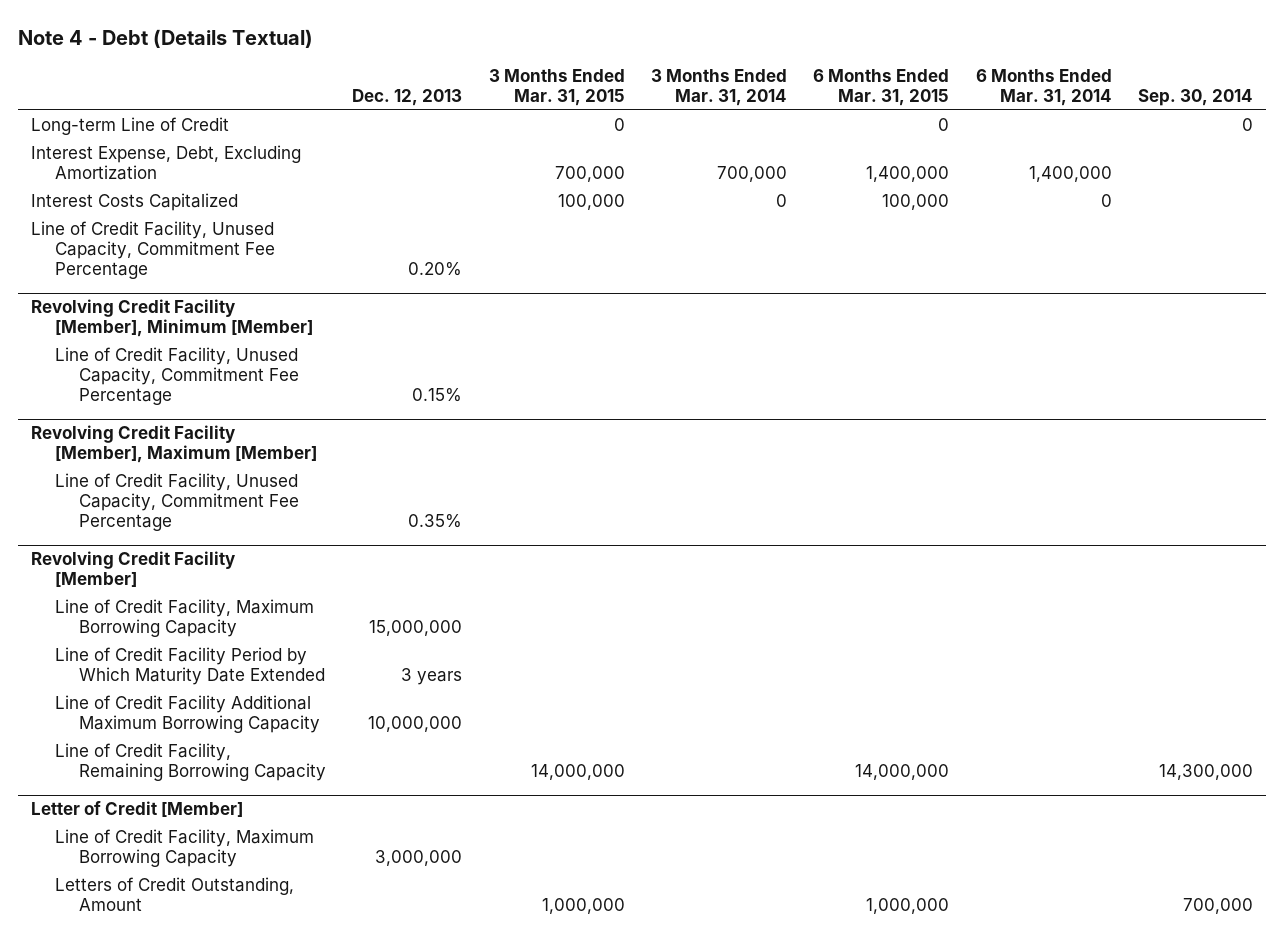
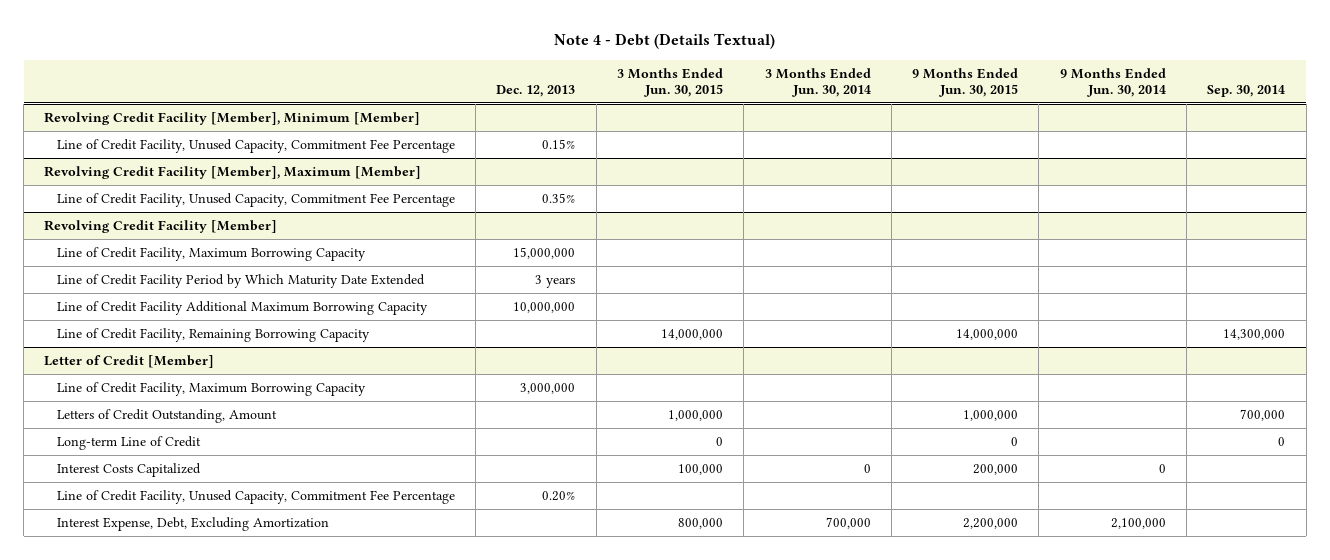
[488,68,625,107] 3 Months Ended Mar. 31, 2015 -> none
[650,68,787,107] 3 Months Ended Mar. 31, 2014 -> none
[813,68,950,107] 6 Months Ended Mar. 31, 2015 -> none
[975,68,1112,107] 6 Months Ended Mar. 31, 2014 -> none
none -> [616,67,723,98] 3 Months Ended Jun. 30, 2015
none -> [764,67,871,98] 3 Months Ended Jun. 30, 2014
none -> [912,67,1019,98] 9 Months Ended Jun. 30, 2015
none -> [1059,67,1166,98] 9 Months Ended Jun. 30, 2014
[31,117,230,136] Long-term Line of Credit -> none
[31,145,302,181] Interest Expense, Debt, Excluding Amortization -> none
[31,193,239,212] Interest Costs Capitalized -> none
[31,221,276,280] Line of Credit Facility, Unused Capacity, Commitment Fee Percentage -> none
none -> [56,436,201,451] Long-term Line of Credit
none -> [56,463,201,478] Interest Costs Capitalized
none -> [56,490,455,505] Line of Credit Facility, Unused Capacity, Commitment Fee Percentage
none -> [56,517,329,532] Interest Expense, Debt, Excluding Amortization

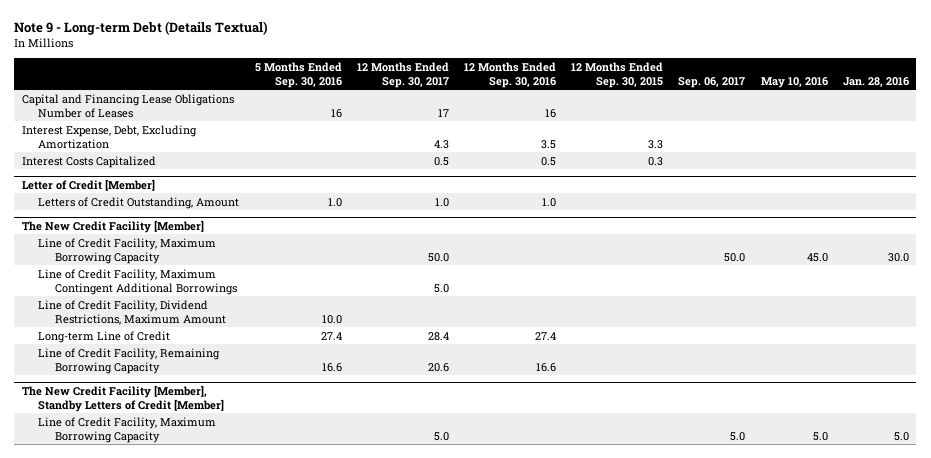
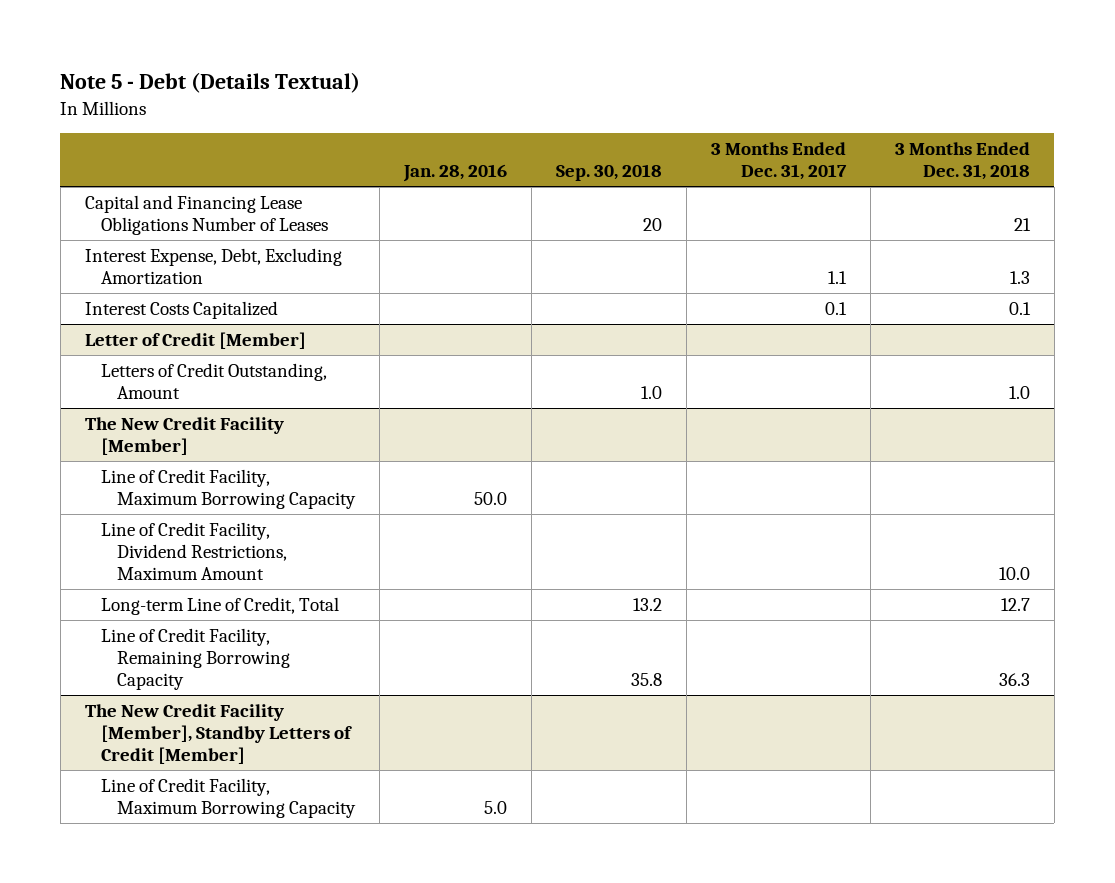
[14,20,269,35] Note 9 - Long-term Debt (Details Textual) -> [60,72,361,94] Note 5 - Debt (Details Textual)
[254,61,342,88] 5 Months Ended Sep. 30, 2016 -> none
[356,61,449,88] 12 Months Ended Sep. 30, 2017 -> none
[464,61,557,88] 12 Months Ended Sep. 30, 2016 -> none
[571,61,664,88] 12 Months Ended Sep. 30, 2015 -> none
[678,76,746,88] Sep. 06, 2017 -> none
[760,76,828,88] May 10, 2016 -> none
none -> [555,164,662,182] Sep. 30, 2018
none -> [710,142,847,181] 3 Months Ended Dec. 31, 2017
none -> [894,142,1030,181] 3 Months Ended Dec. 31, 2018
[38,268,238,295] Line of Credit Facility, Maximum Contingent Additional Borrowings -> none
[887,252,909,262] 30.0 -> [473,491,507,505] 50.0
[38,330,171,343] Long-term Line of Credit -> [100,596,339,615] Long-term Line of Credit, Total

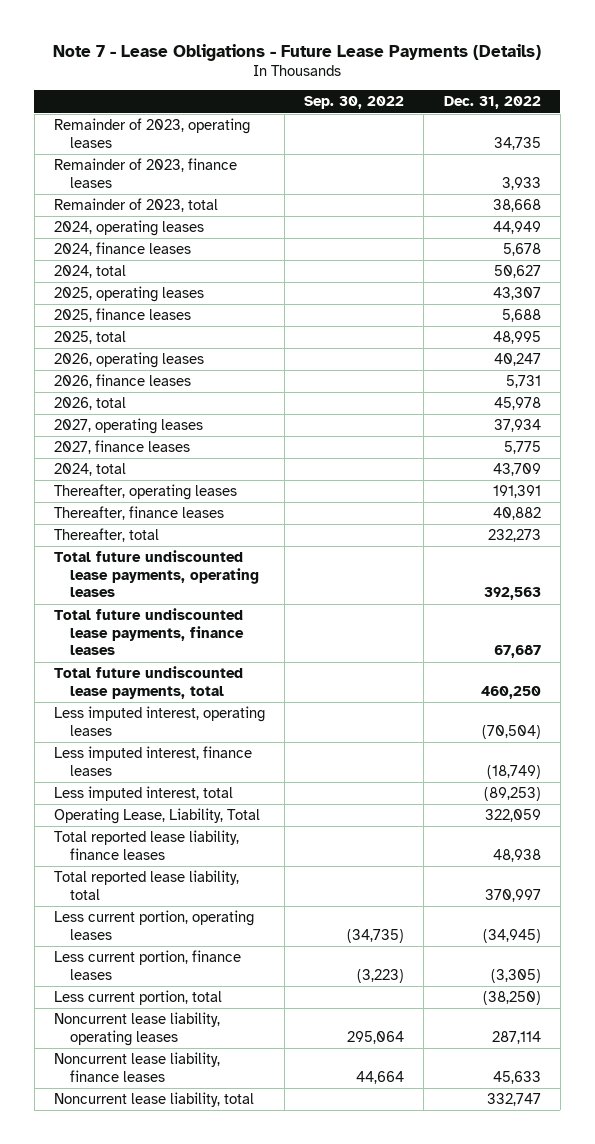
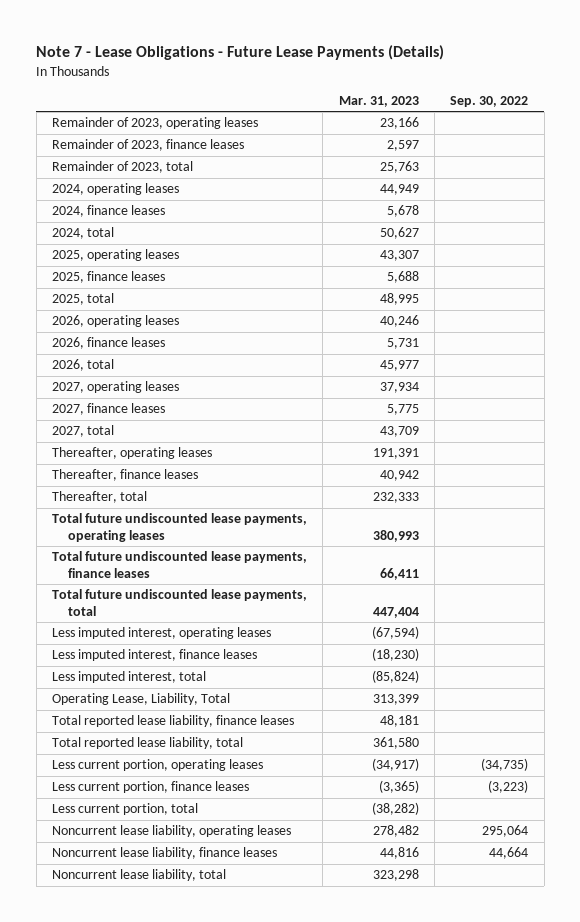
[443,96,541,110] Dec. 31, 2022 -> none
none -> [338,95,419,107] Mar. 31, 2023
[54,463,127,477] 2024, total -> [52,425,115,438] 2027, total

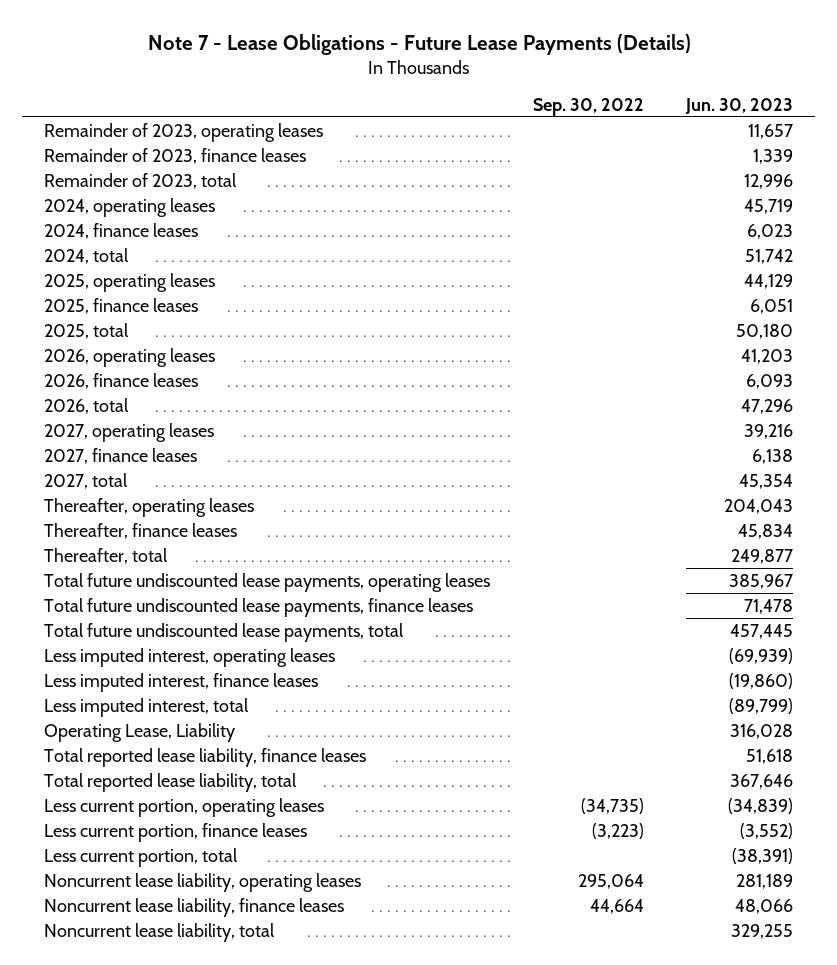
[338,95,419,107] Mar. 31, 2023 -> none
none -> [685,97,794,114] Jun. 30, 2023
[52,693,231,706] Operating Lease, Liability, Total -> [43,722,235,742] Operating Lease, Liability

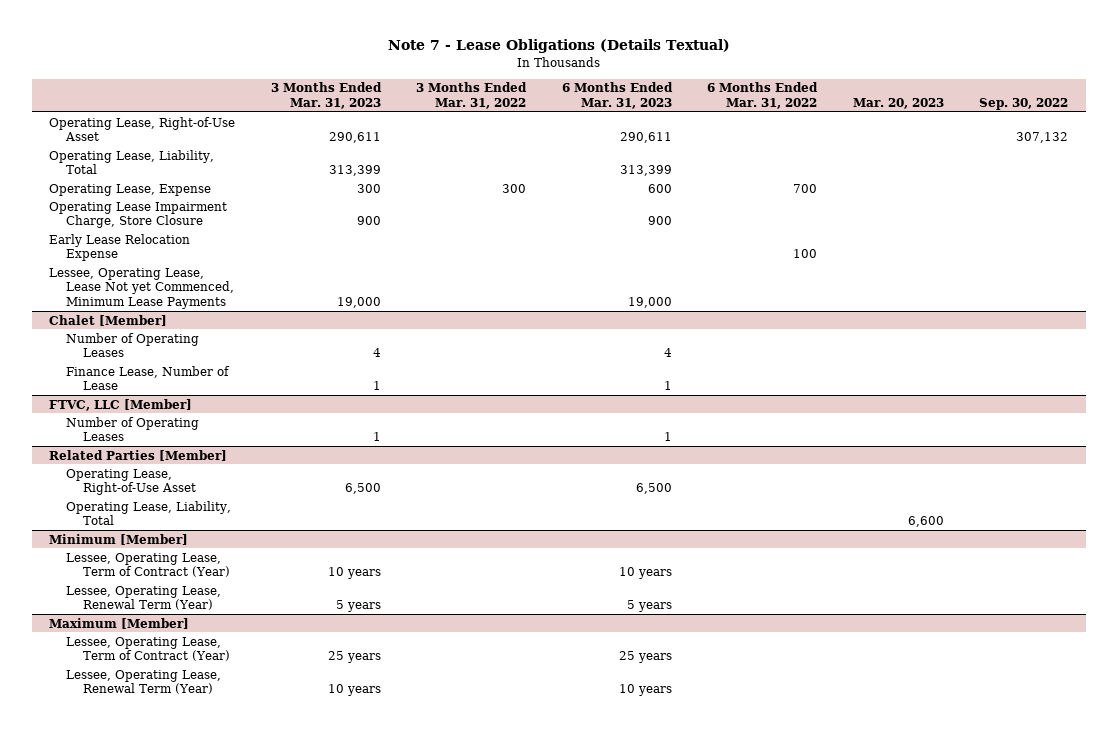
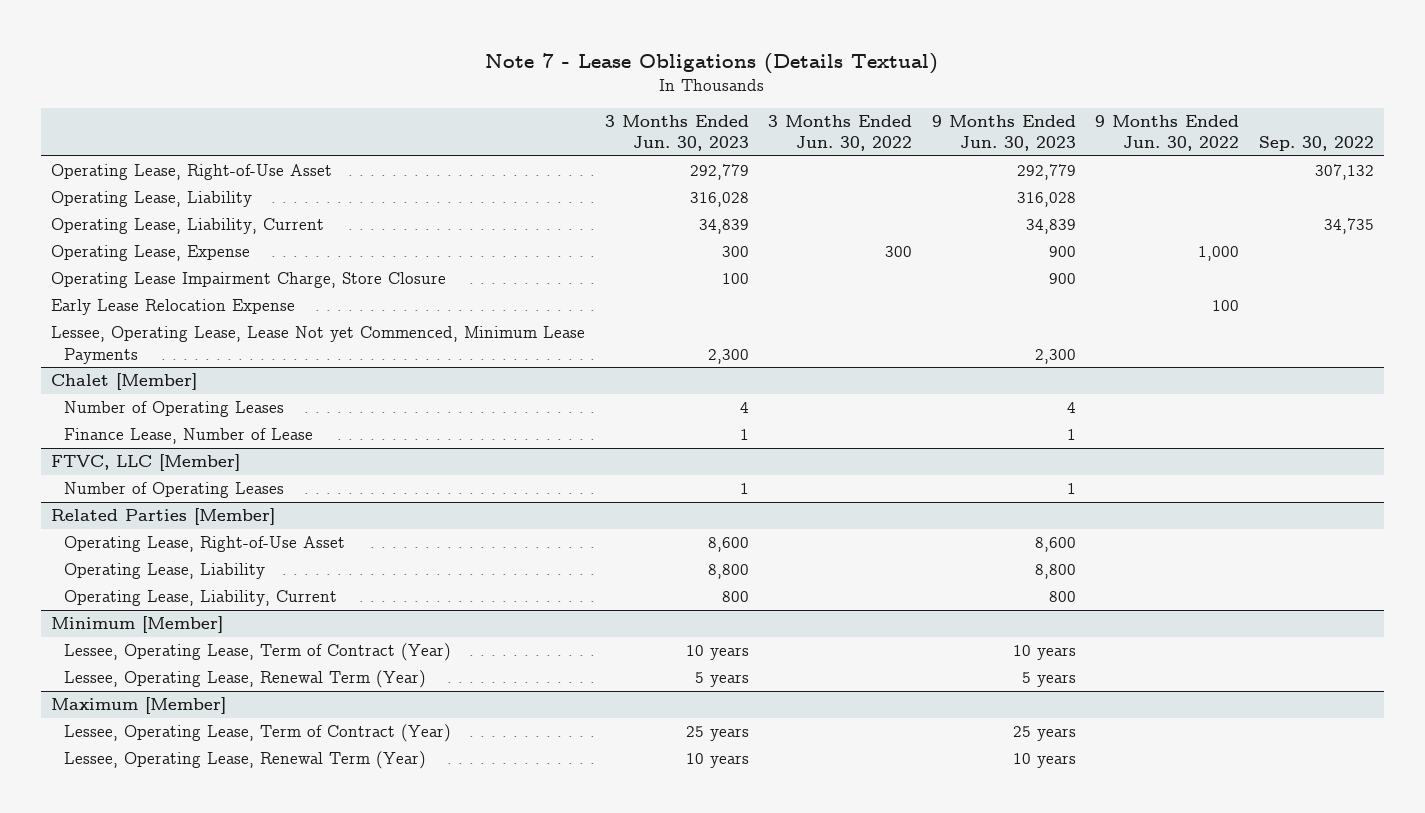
[270,82,382,110] 3 Months Ended Mar. 31, 2023 -> none
[416,82,528,110] 3 Months Ended Mar. 31, 2022 -> none
[561,82,673,110] 6 Months Ended Mar. 31, 2023 -> none
[707,82,819,110] 6 Months Ended Mar. 31, 2022 -> none
[852,98,944,110] Mar. 20, 2023 -> none
none -> [604,115,749,152] 3 Months Ended Jun. 30, 2023
none -> [768,115,913,152] 3 Months Ended Jun. 30, 2022
none -> [931,115,1076,152] 9 Months Ended Jun. 30, 2023
none -> [1095,115,1240,152] 9 Months Ended Jun. 30, 2022
[49,149,215,175] Operating Lease, Liability, Total -> [50,191,252,208] Operating Lease, Liability
none -> [50,218,324,235] Operating Lease, Liability, Current
[66,500,232,526] Operating Lease, Liability, Total -> [64,563,266,580] Operating Lease, Liability
none -> [64,590,338,607] Operating Lease, Liability, Current

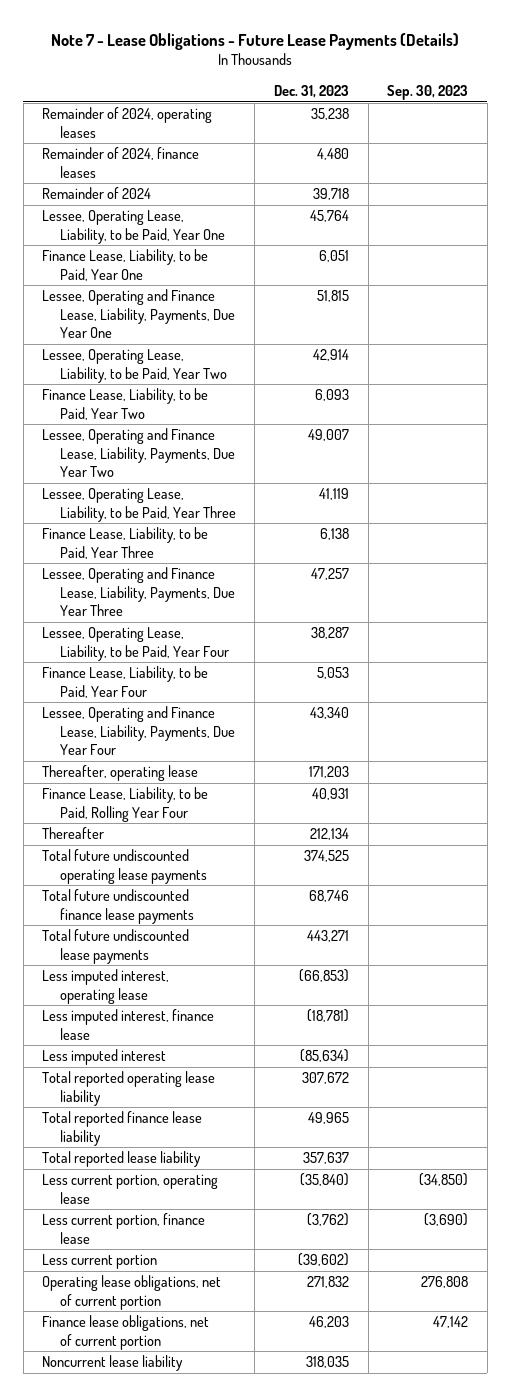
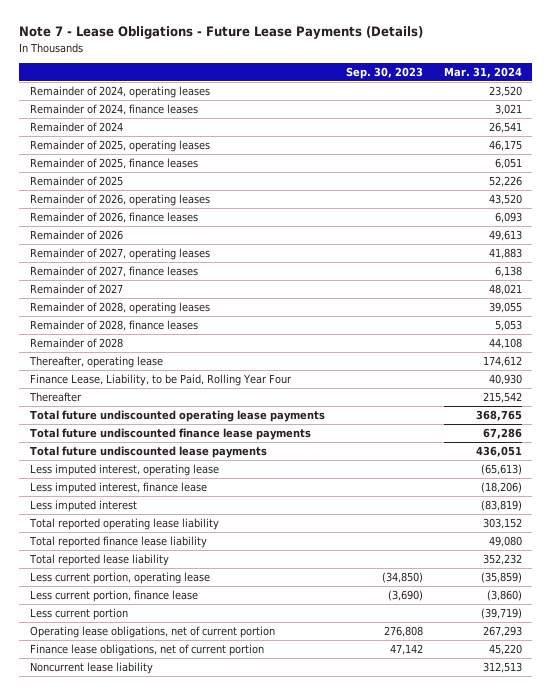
[274,84,350,98] Dec. 31, 2023 -> none
none -> [443,66,522,78] Mar. 31, 2024
[42,210,225,244] Lessee, Operating Lease, Liability, to be Paid, Year One -> [29,139,210,152] Remainder of 2025, operating leases
[42,249,209,281] Finance Lease, Liability, to be Paid, Year One -> [29,157,198,169] Remainder of 2025, finance leases
[42,289,235,338] Lessee, Operating and Finance Lease, Liability, Payments, Due Year One -> [29,175,123,186] Remainder of 2025
[42,349,227,383] Lessee, Operating Lease, Liability, to be Paid, Year Two -> [29,193,210,206] Remainder of 2026, operating leases
[42,388,209,420] Finance Lease, Liability, to be Paid, Year Two -> [29,211,198,223] Remainder of 2026, finance leases
[42,428,235,477] Lessee, Operating and Finance Lease, Liability, Payments, Due Year Two -> [29,229,123,240] Remainder of 2026
[42,488,236,522] Lessee, Operating Lease, Liability, to be Paid, Year Three -> [29,247,210,260] Remainder of 2027, operating leases
[42,527,209,559] Finance Lease, Liability, to be Paid, Year Three -> [29,265,198,277] Remainder of 2027, finance leases
[42,567,235,616] Lessee, Operating and Finance Lease, Liability, Payments, Due Year Three -> [29,283,123,294] Remainder of 2027
[42,627,229,661] Lessee, Operating Lease, Liability, to be Paid, Year Four -> [29,301,210,314] Remainder of 2028, operating leases
[42,666,209,698] Finance Lease, Liability, to be Paid, Year Four -> [29,319,198,331] Remainder of 2028, finance leases
[42,706,235,755] Lessee, Operating and Finance Lease, Liability, Payments, Due Year Four -> [29,337,123,348] Remainder of 2028

